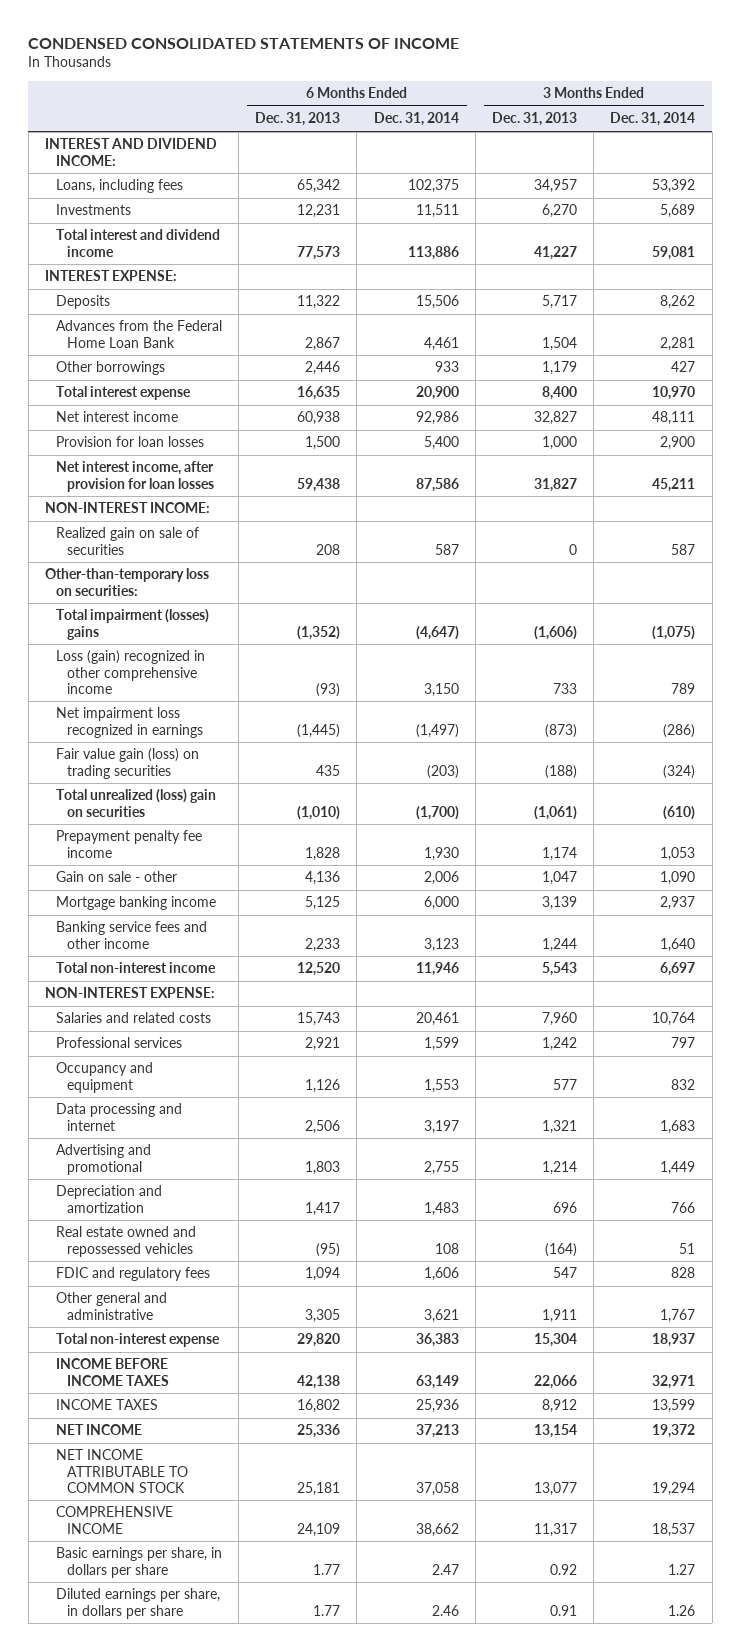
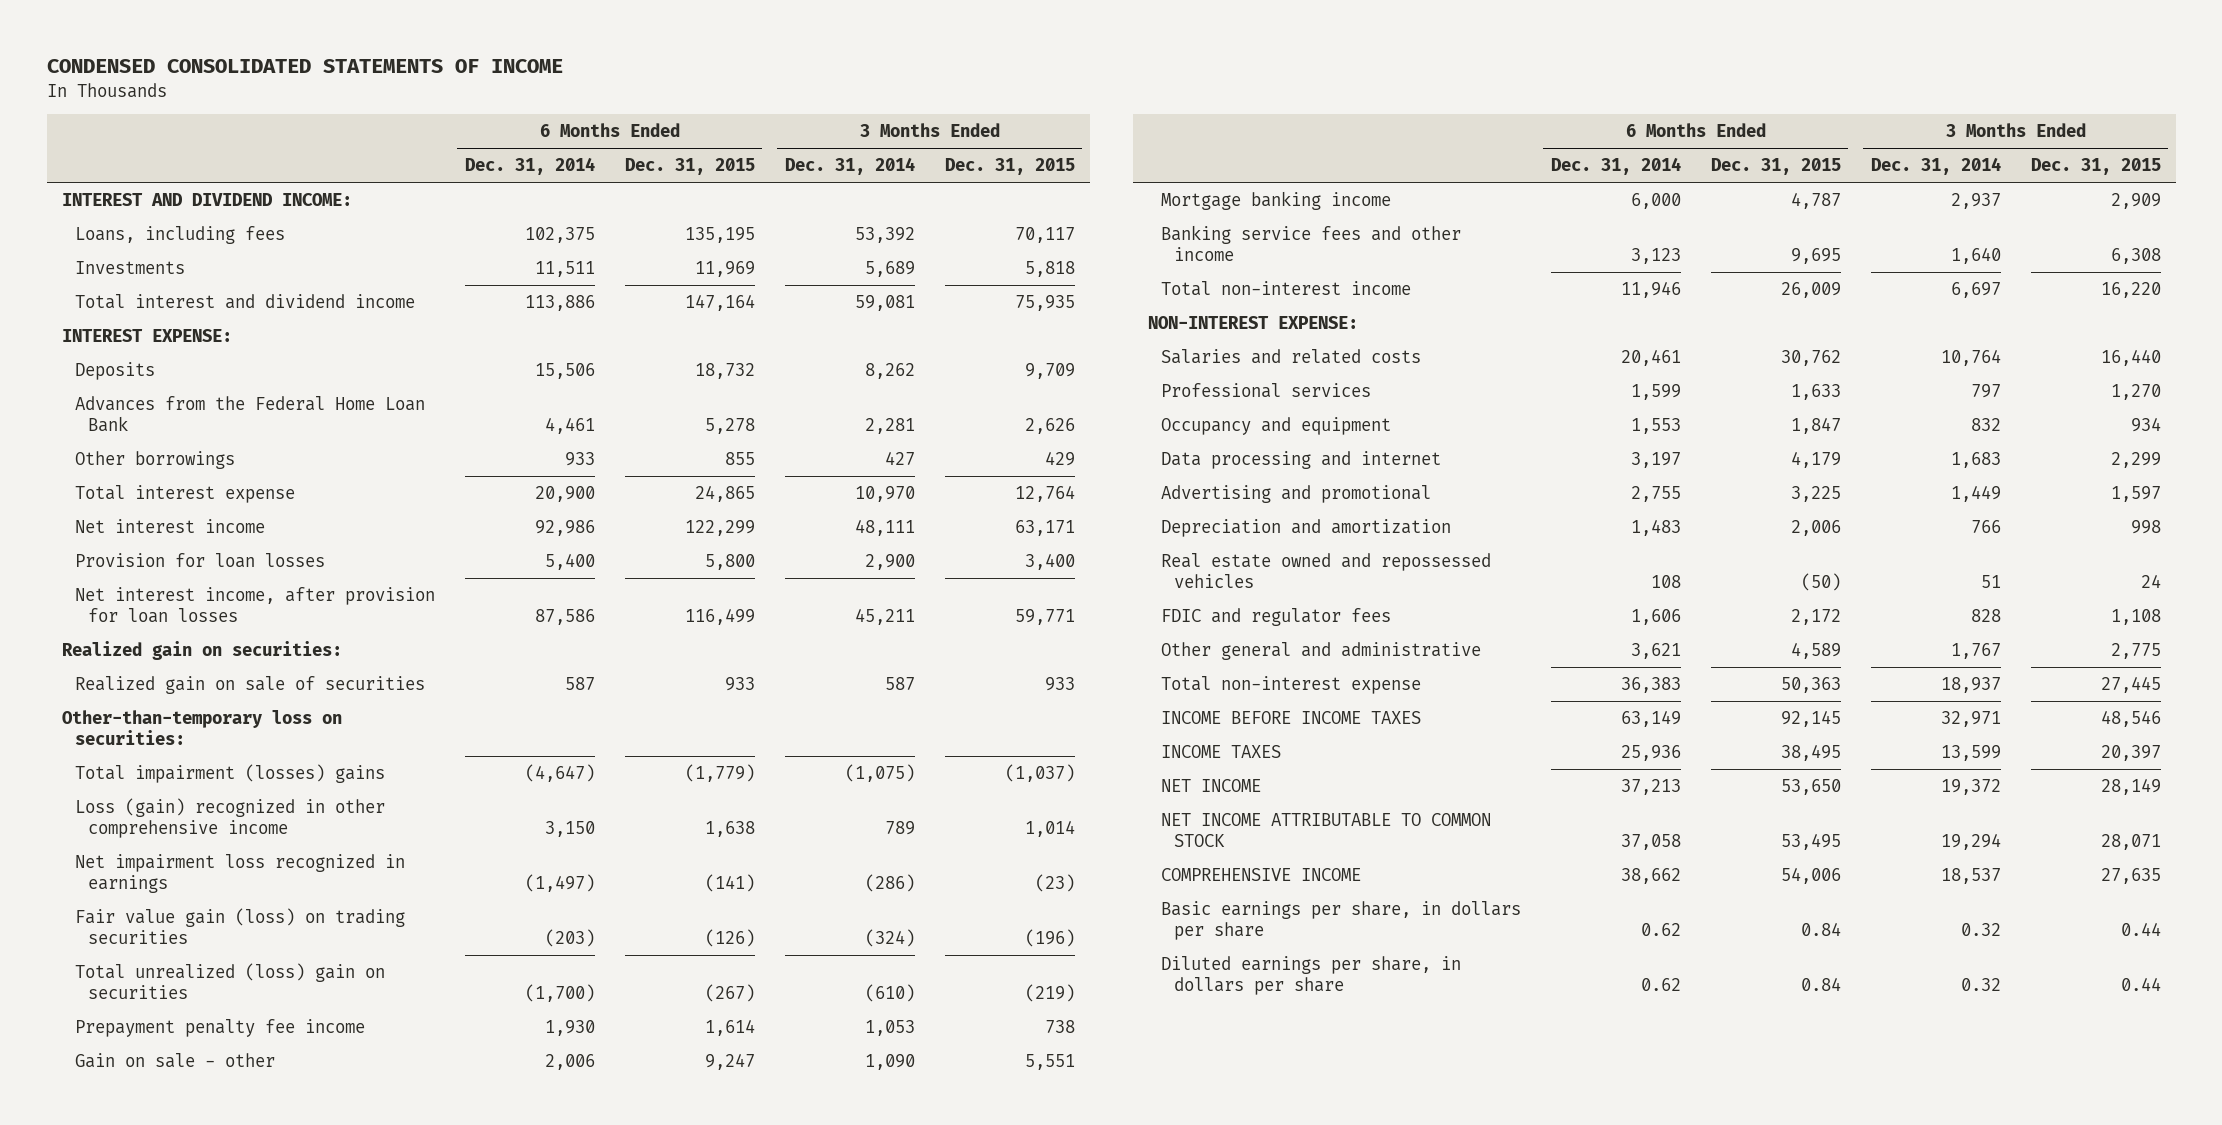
[255,112,341,127] Dec. 31, 2013 -> none
[492,112,578,127] Dec. 31, 2013 -> none
none -> [624,158,755,176] Dec. 31, 2015
none -> [944,158,1075,176] Dec. 31, 2015
[44,502,210,514] NON-INTEREST INCOME: -> [61,641,342,661] Realized gain on securities:
[55,1267,210,1282] FDIC and regulatory fees -> [1160,608,1391,627] FDIC and regulator fees
[431,1563,459,1575] 2.47 -> [1640,922,1681,936] 0.62
[668,1563,696,1575] 1.27 -> [1960,922,2001,936] 0.32
[431,1604,459,1616] 2.46 -> [1640,977,1681,991] 0.62
[668,1604,696,1616] 1.26 -> [1960,977,2001,991] 0.32

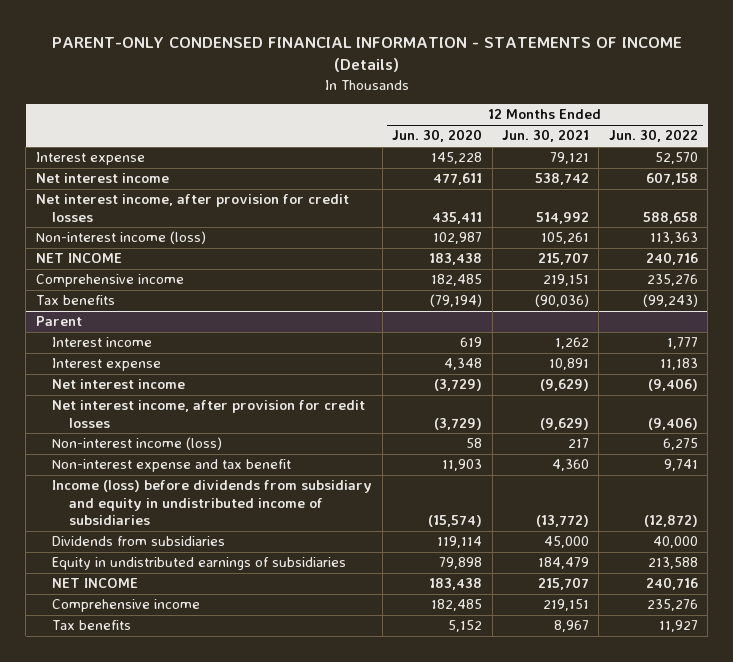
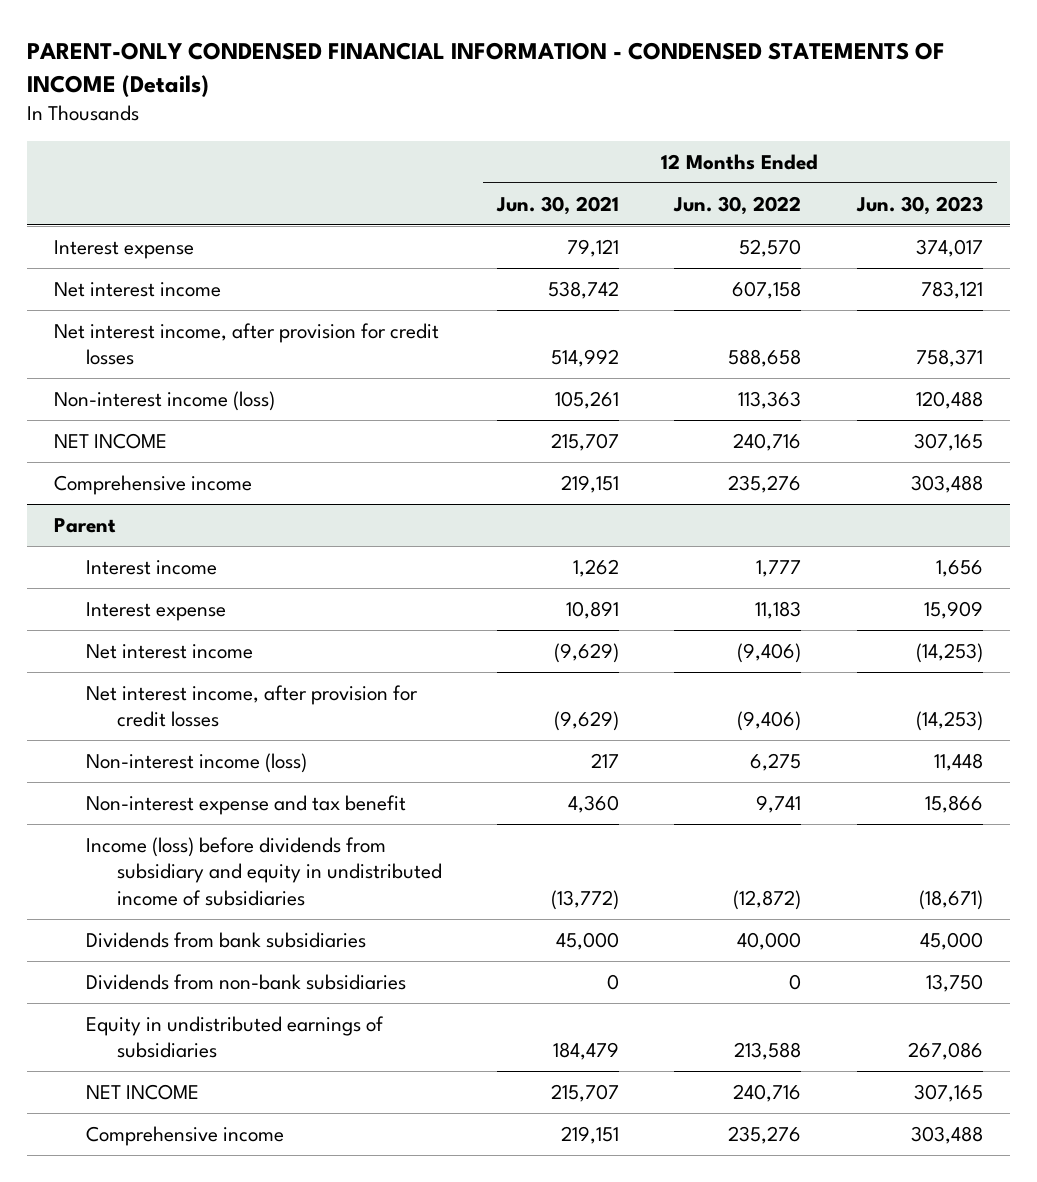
[51,36,682,73] PARENT-ONLY CONDENSED FINANCIAL INFORMATION - STATEMENTS OF INCOME (Details) -> [26,42,945,97] PARENT-ONLY CONDENSED FINANCIAL INFORMATION - CONDENSED STATEMENTS OF INCOME (Details)
[392,129,483,143] Jun. 30, 2020 -> none
none -> [855,195,983,215] Jun. 30, 2023
[35,295,115,306] Tax benefits -> none
[52,536,226,547] Dividends from subsidiaries -> [85,931,366,948] Dividends from bank subsidiaries
none -> [85,973,406,990] Dividends from non-bank subsidiaries
[52,620,132,631] Tax benefits -> none

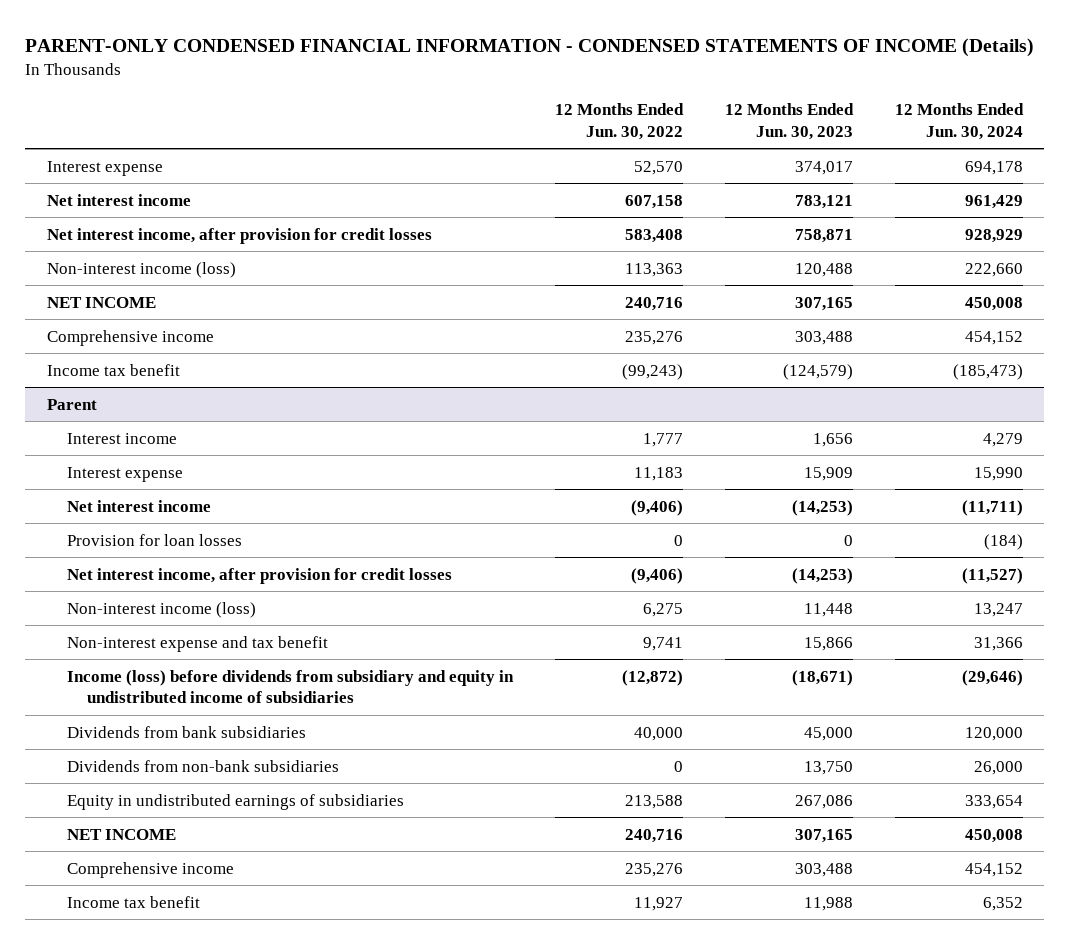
[496,195,620,215] Jun. 30, 2021 -> none
none -> [895,102,1025,140] 12 Months Ended Jun. 30, 2024
[728,349,802,368] 588,658 -> [625,228,684,243] 583,408
[915,349,983,368] 758,371 -> [795,228,854,243] 758,871
none -> [46,363,180,376] Income tax benefit
none -> [66,533,242,546] Provision for loan losses
none -> [66,895,200,908] Income tax benefit

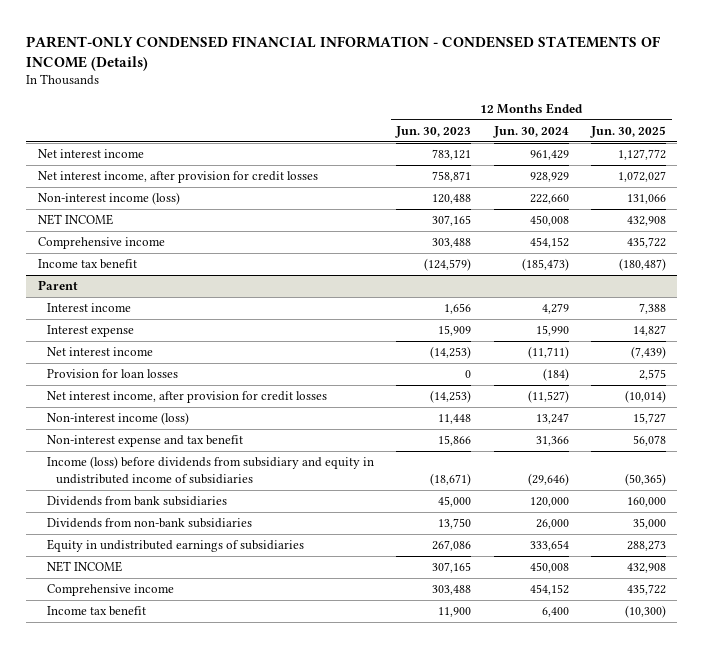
[555,102,685,140] 12 Months Ended Jun. 30, 2022 -> none
none -> [590,126,667,139] Jun. 30, 2025
[46,160,163,176] Interest expense -> none
[804,896,854,911] 11,988 -> [438,607,472,618] 11,900
[983,896,1024,911] 6,352 -> [541,607,569,618] 6,400

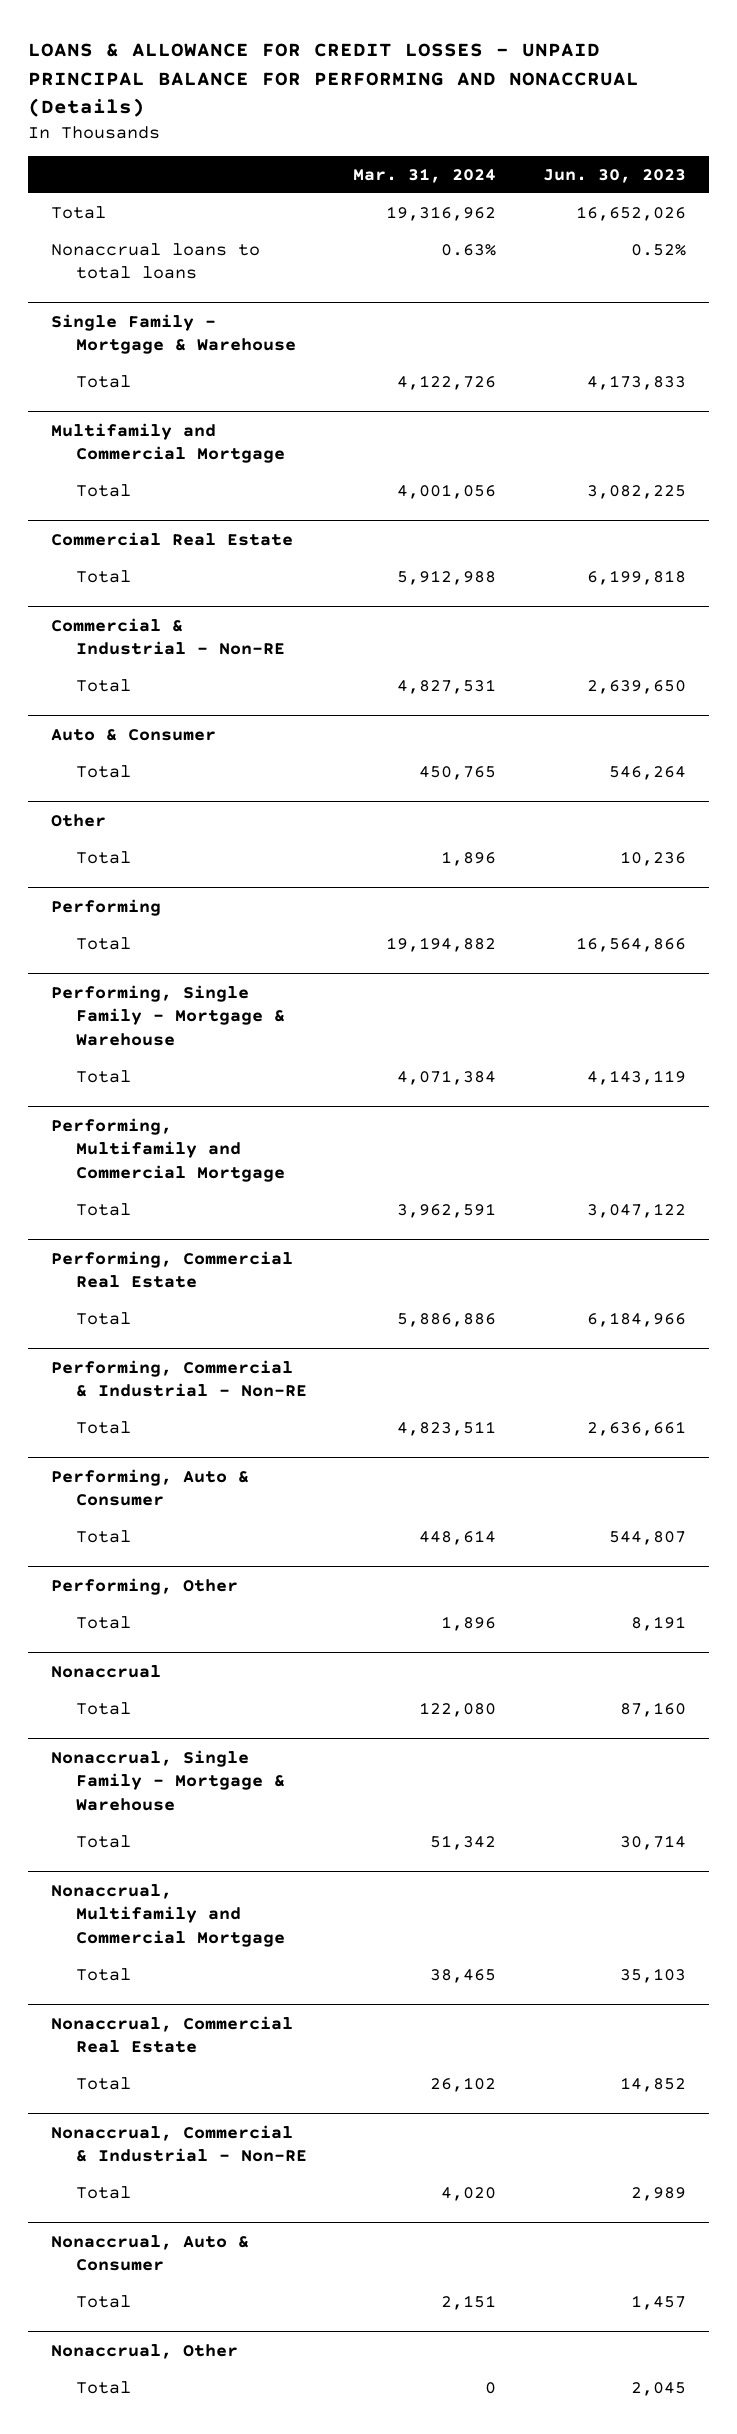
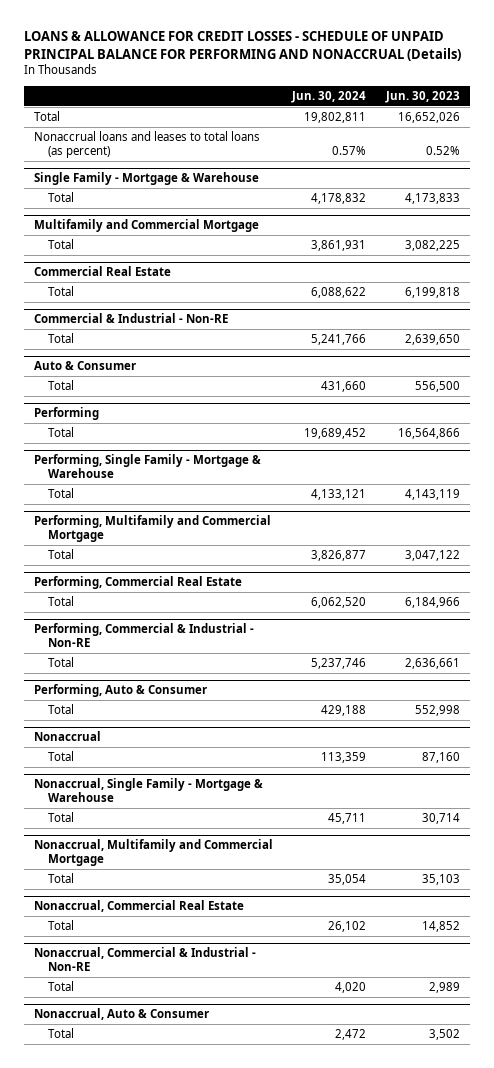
[27,43,639,118] LOANS & ALLOWANCE FOR CREDIT LOSSES - UNPAID PRINCIPAL BALANCE FOR PERFORMING AND NONACCRUAL (Details) -> [23,31,461,62] LOANS & ALLOWANCE FOR CREDIT LOSSES - SCHEDULE OF UNPAID PRINCIPAL BALANCE FOR PERFORMING AND NONACCRUAL (Details)
[353,167,497,183] Mar. 31, 2024 -> none
none -> [291,90,367,103] Jun. 30, 2024
[51,242,261,280] Nonaccrual loans to total loans -> [33,130,260,159] Nonaccrual loans and leases to total loans (as percent)
[51,813,107,827] Other -> none
[75,850,131,864] Total -> none
[608,765,686,780] 546,264 -> [415,380,461,392] 556,500
[51,1577,239,1595] Performing, Other -> none
[75,1615,131,1629] Total -> none
[608,1530,686,1545] 544,807 -> [415,704,461,716] 552,998
[51,2343,239,2359] Nonaccrual, Other -> none
[75,2380,131,2394] Total -> none
[630,2294,686,2310] 1,457 -> [429,1028,461,1040] 3,502

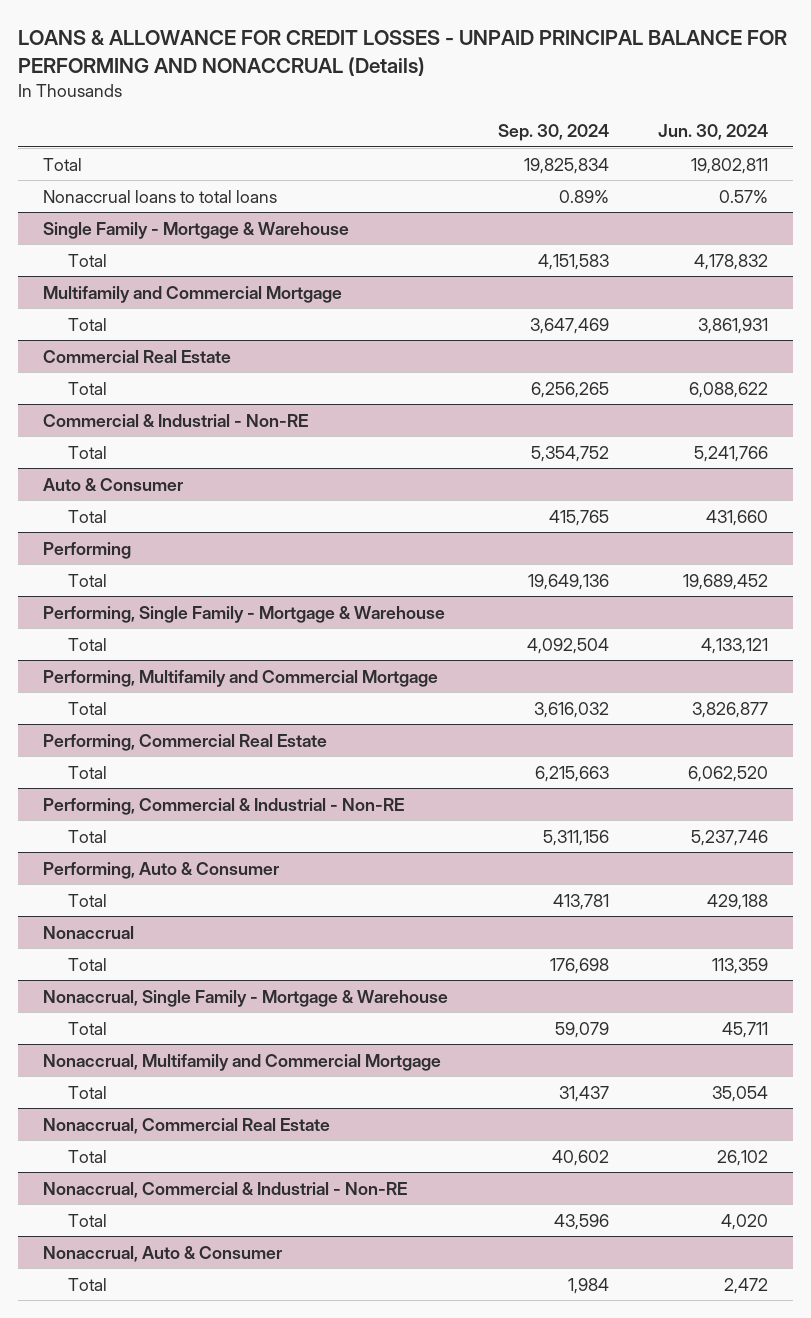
[23,31,461,62] LOANS & ALLOWANCE FOR CREDIT LOSSES - SCHEDULE OF UNPAID PRINCIPAL BALANCE FOR PERFORMING AND NONACCRUAL (Details) -> [17,30,787,76] LOANS & ALLOWANCE FOR CREDIT LOSSES - UNPAID PRINCIPAL BALANCE FOR PERFORMING AND NONACCRUAL (Details)
[385,90,461,103] Jun. 30, 2023 -> none
none -> [497,123,609,141] Sep. 30, 2024
[33,130,260,159] Nonaccrual loans and leases to total loans (as percent) -> [42,189,277,203] Nonaccrual loans to total loans

